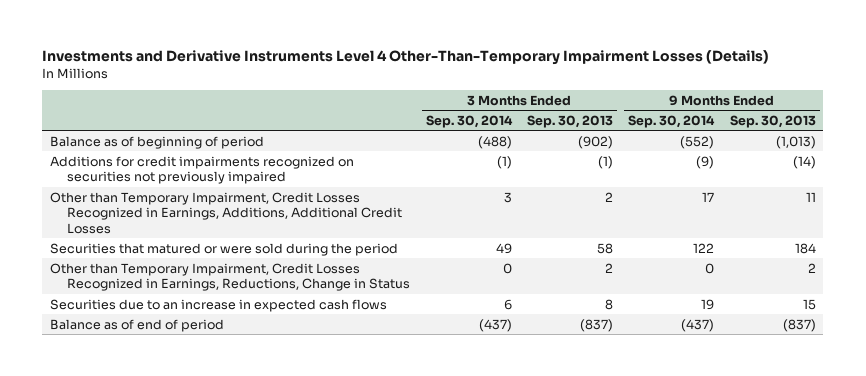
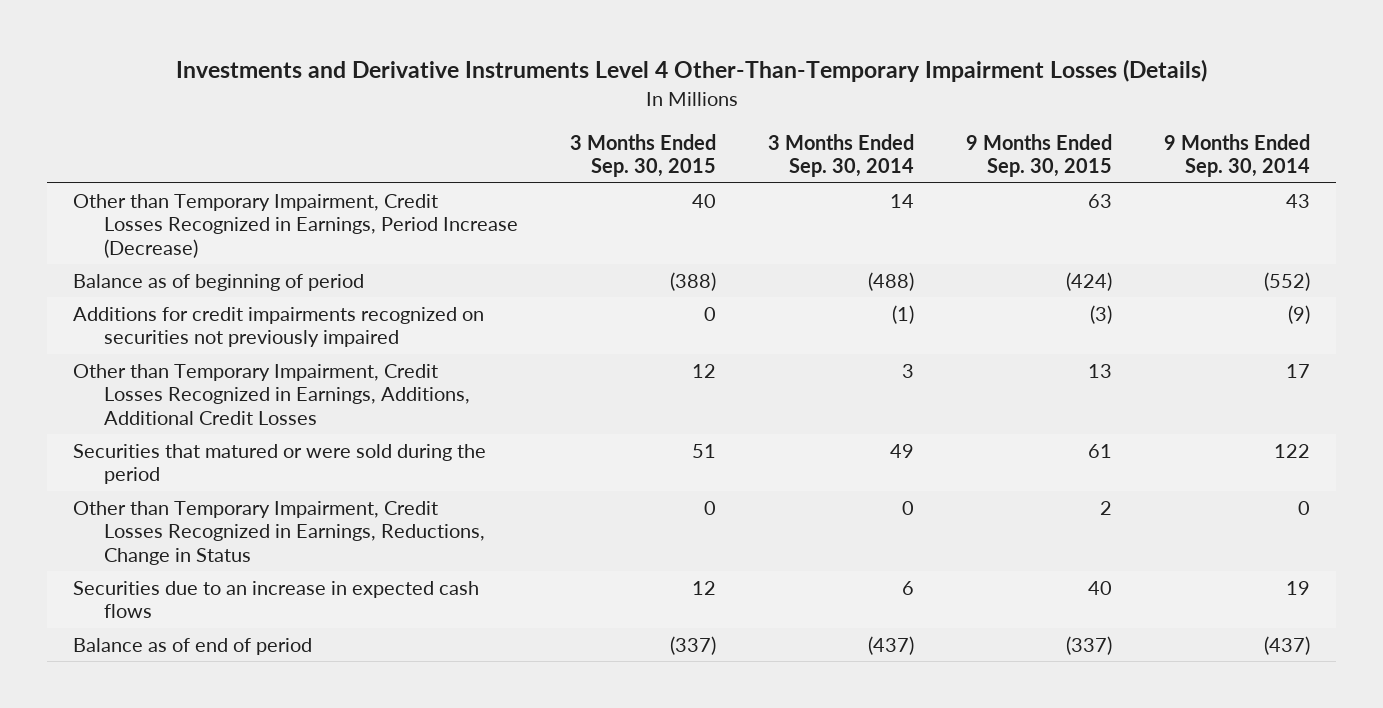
[526,114,613,128] Sep. 30, 2013 -> none
[729,114,816,128] Sep. 30, 2013 -> none
none -> [570,133,717,178] 3 Months Ended Sep. 30, 2015
none -> [966,133,1113,178] 9 Months Ended Sep. 30, 2015
none -> [73,193,519,259] Other than Temporary Impairment, Credit Losses Recognized in Earnings, Period Increase (Decrease)

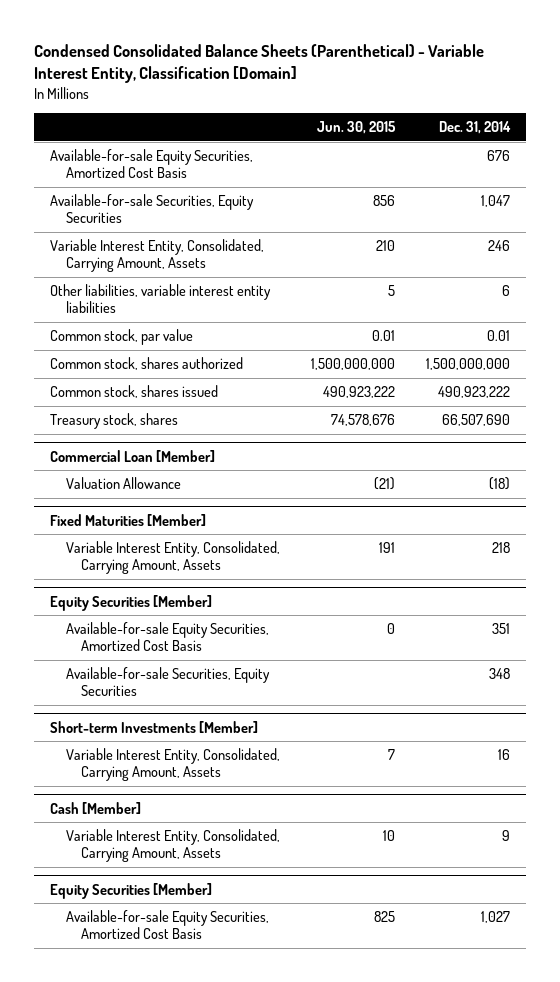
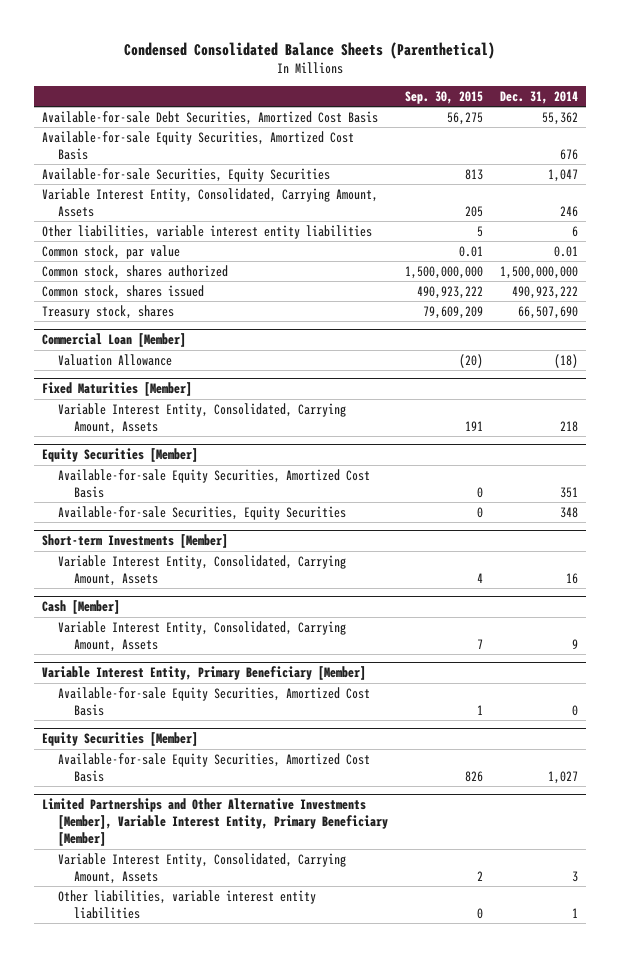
[34,43,485,84] Condensed Consolidated Balance Sheets (Parenthetical) - Variable Interest Entity, Classification [Domain] -> [123,41,495,59] Condensed Consolidated Balance Sheets (Parenthetical)
[316,121,396,135] Jun. 30, 2015 -> none
none -> [404,90,483,104] Sep. 30, 2015
none -> [42,110,379,125] Available-for-sale Debt Securities, Amortized Cost Basis
none -> [42,666,367,681] Variable Interest Entity, Primary Beneficiary [Member]
none -> [58,686,371,716] Available-for-sale Equity Securities, Amortized Cost Basis
none -> [42,798,389,847] Limited Partnerships and Other Alternative Investments [Member], Variable Interest Entity, Primary Beneficiary [Member]
none -> [58,852,347,884] Variable Interest Entity, Consolidated, Carrying Amount, Assets
none -> [58,889,317,919] Other liabilities, variable interest entity liabilities

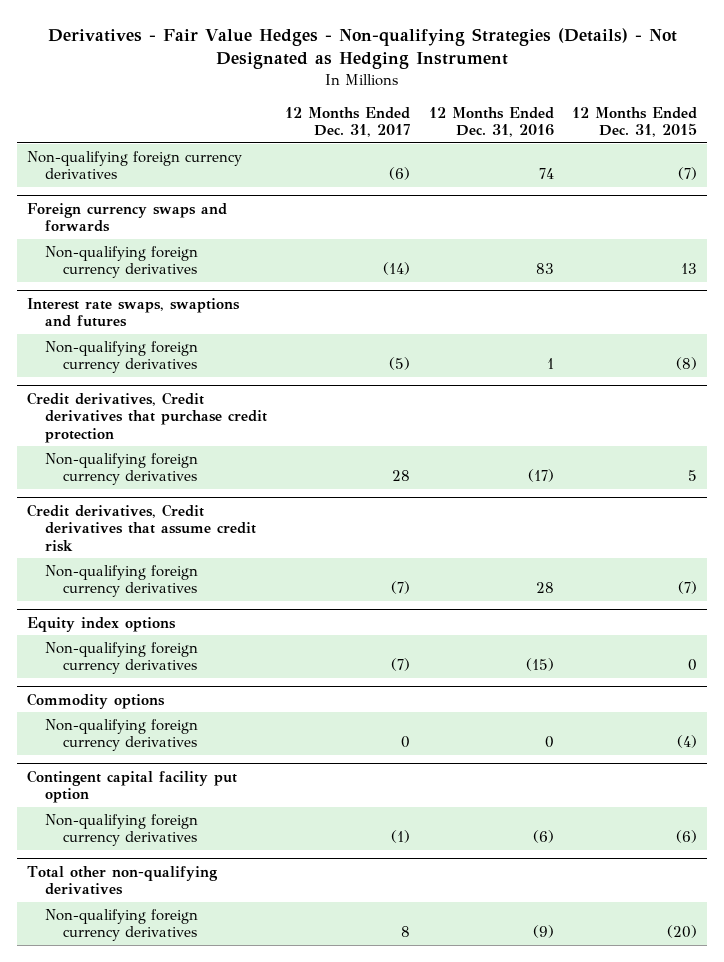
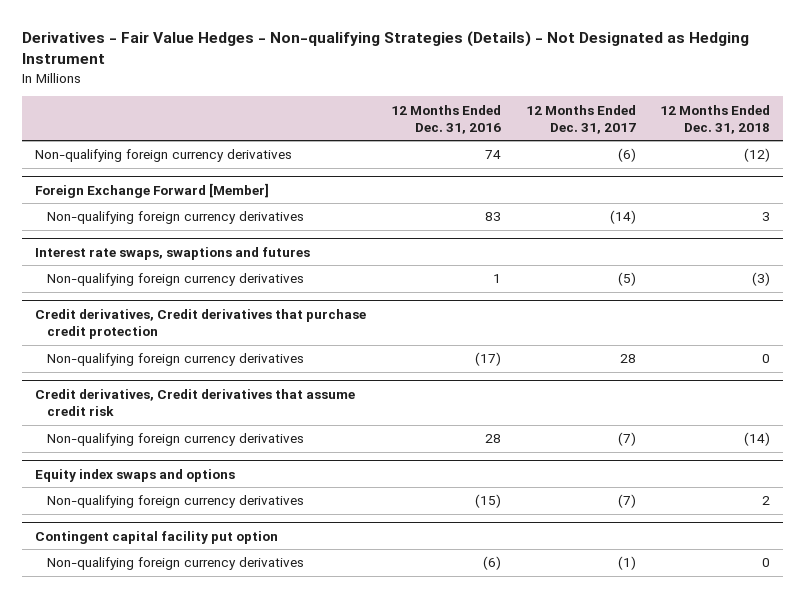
[572,106,698,138] 12 Months Ended Dec. 31, 2015 -> none
none -> [660,104,771,134] 12 Months Ended Dec. 31, 2018
[26,202,227,233] Foreign currency swaps and forwards -> [34,182,269,198] Foreign Exchange Forward [Member]
[26,616,176,632] Equity index options -> [34,468,235,482] Equity index swaps and options
[26,692,165,709] Commodity options -> none
[44,718,198,752] Non-qualifying foreign currency derivatives -> none
[26,865,218,896] Total other non-qualifying derivatives -> none
[44,908,198,942] Non-qualifying foreign currency derivatives -> none

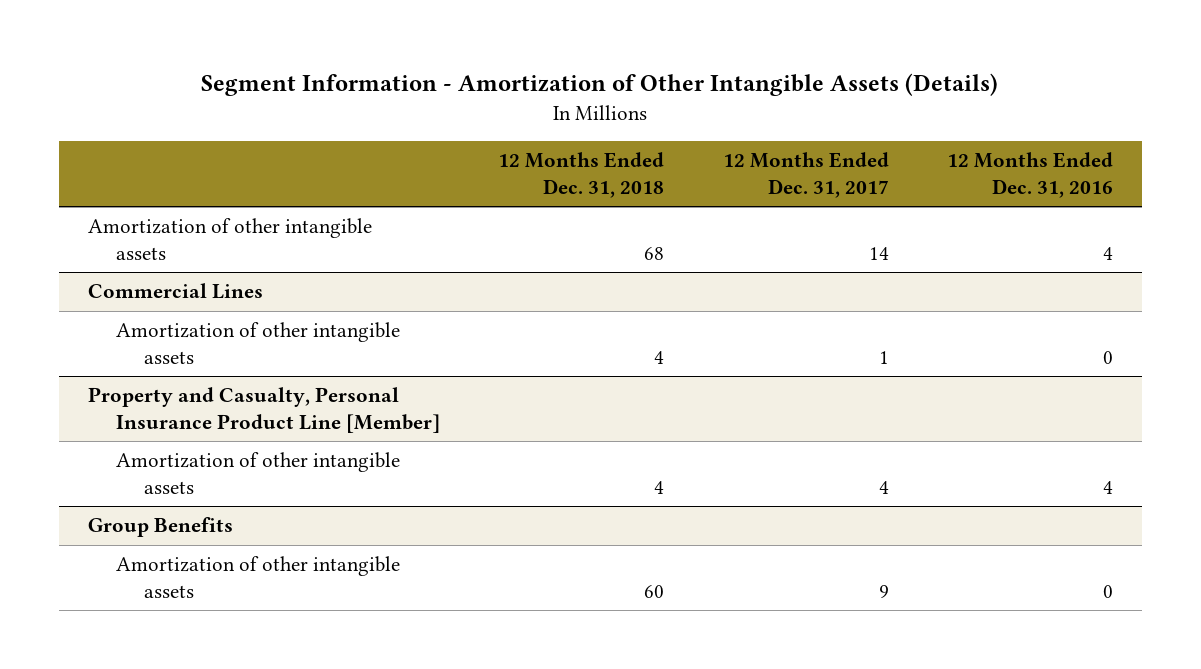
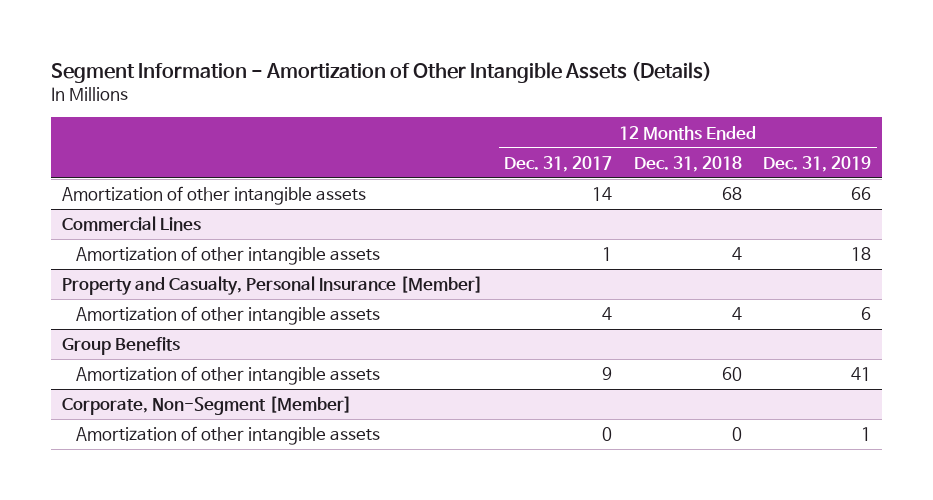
[946,152,1113,198] 12 Months Ended Dec. 31, 2016 -> none
none -> [763,155,872,172] Dec. 31, 2019
[87,387,440,433] Property and Casualty, Personal Insurance Product Line [Member] -> [61,276,483,296] Property and Casualty, Personal Insurance [Member]
none -> [61,396,352,416] Corporate, Non-Segment [Member]
none -> [76,426,381,446] Amortization of other intangible assets

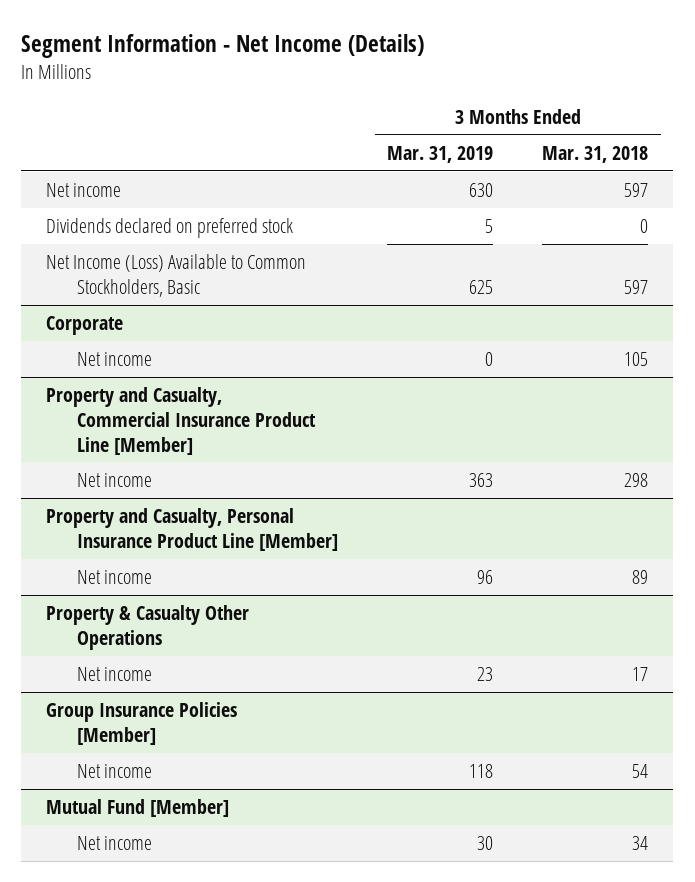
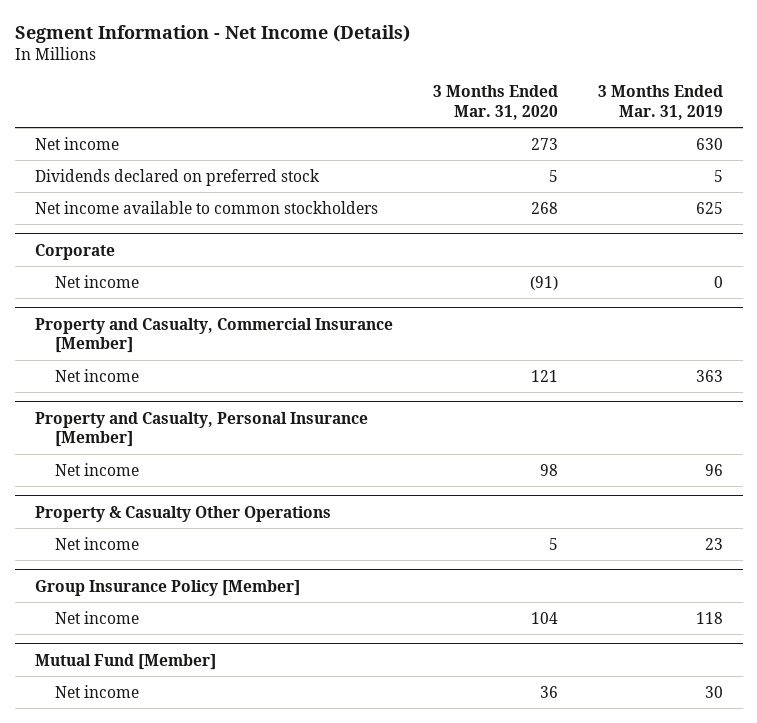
[542,145,649,163] Mar. 31, 2018 -> none
none -> [432,84,558,120] 3 Months Ended Mar. 31, 2020
[46,253,307,297] Net Income (Loss) Available to Common Stockholders, Basic -> [34,200,378,214] Net income available to common stockholders
[46,386,316,455] Property and Casualty, Commercial Insurance Product Line [Member] -> [34,317,393,354] Property and Casualty, Commercial Insurance [Member]
[46,507,338,551] Property and Casualty, Personal Insurance Product Line [Member] -> [34,411,368,448] Property and Casualty, Personal Insurance [Member]
[46,701,238,745] Group Insurance Policies [Member] -> [34,579,300,596] Group Insurance Policy [Member]

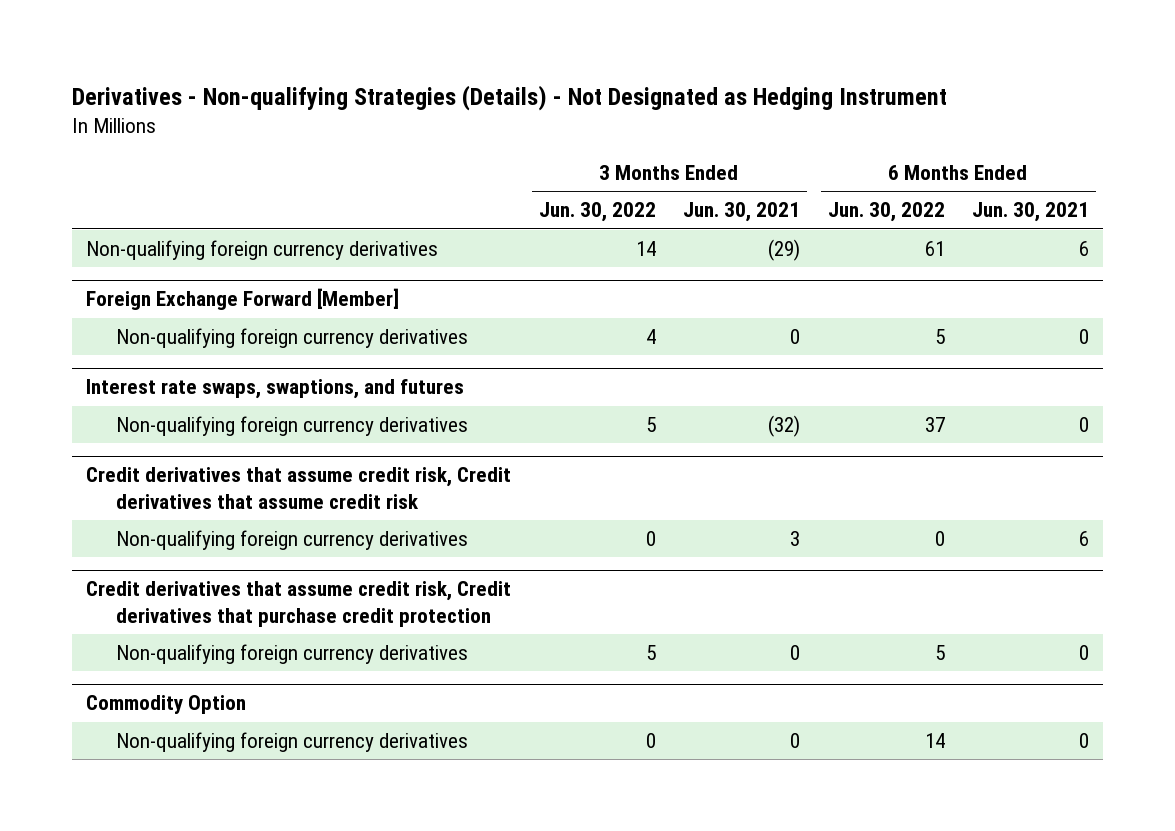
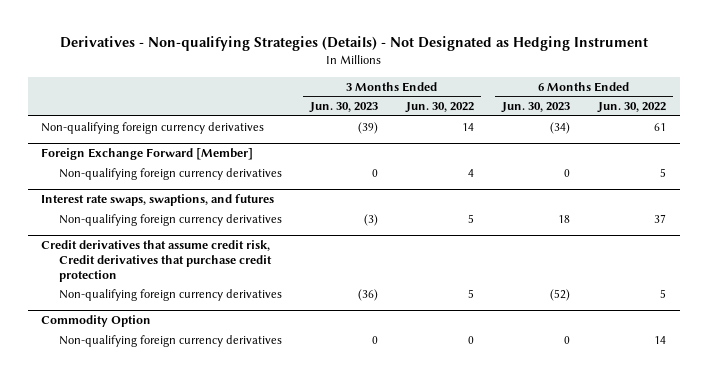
[683,202,801,223] Jun. 30, 2021 -> none
[972,202,1090,223] Jun. 30, 2021 -> none
none -> [309,102,379,114] Jun. 30, 2023
none -> [501,102,571,114] Jun. 30, 2023
[86,467,512,509] Credit derivatives that assume credit risk, Credit derivatives that assume credit risk -> none
[115,530,468,551] Non-qualifying foreign currency derivatives -> none

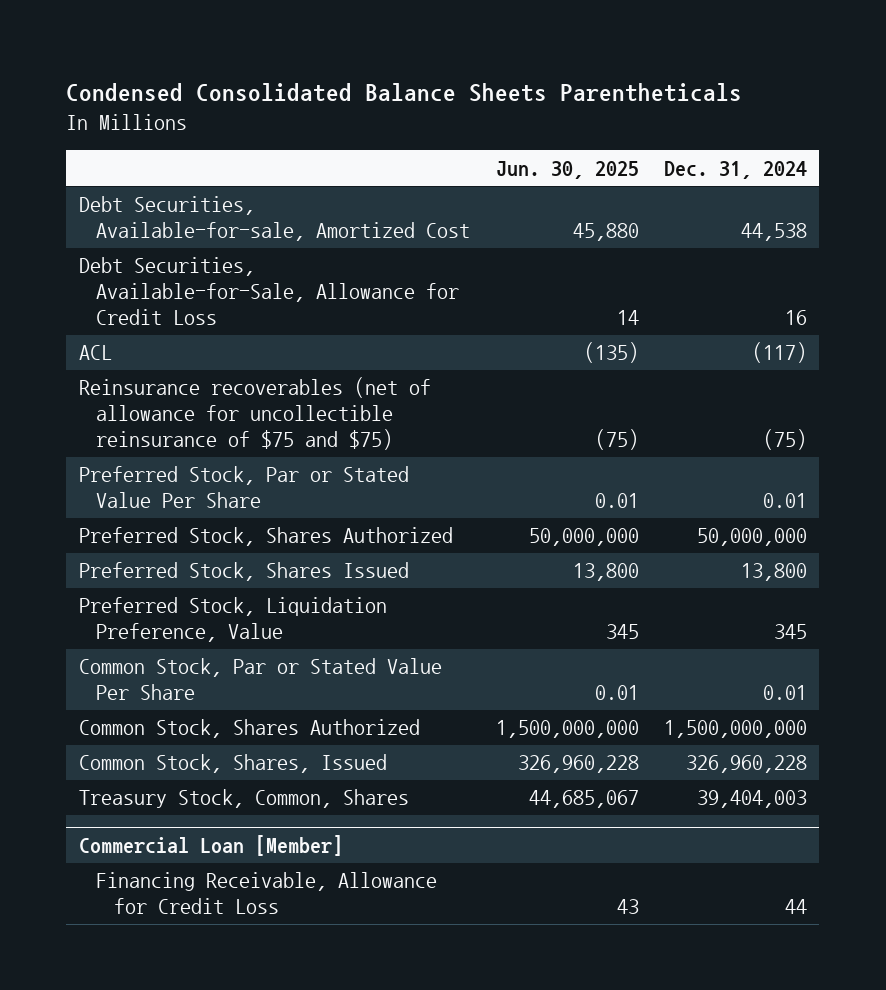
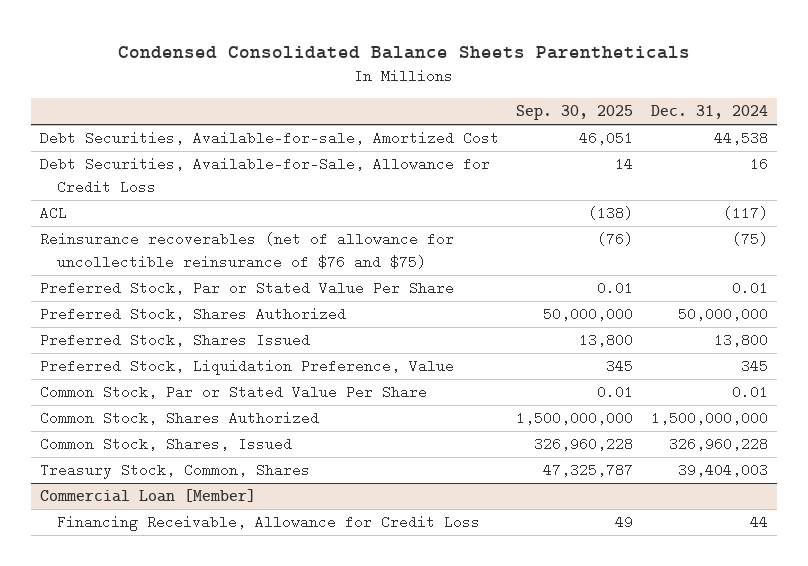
[495,160,639,179] Jun. 30, 2025 -> none
none -> [516,105,634,121] Sep. 30, 2025
[79,377,432,451] Reinsurance recoverables (net of allowance for uncollectible reinsurance of $75 and $75) -> [39,232,454,269] Reinsurance recoverables (net of allowance for uncollectible reinsurance of $76 and $75)

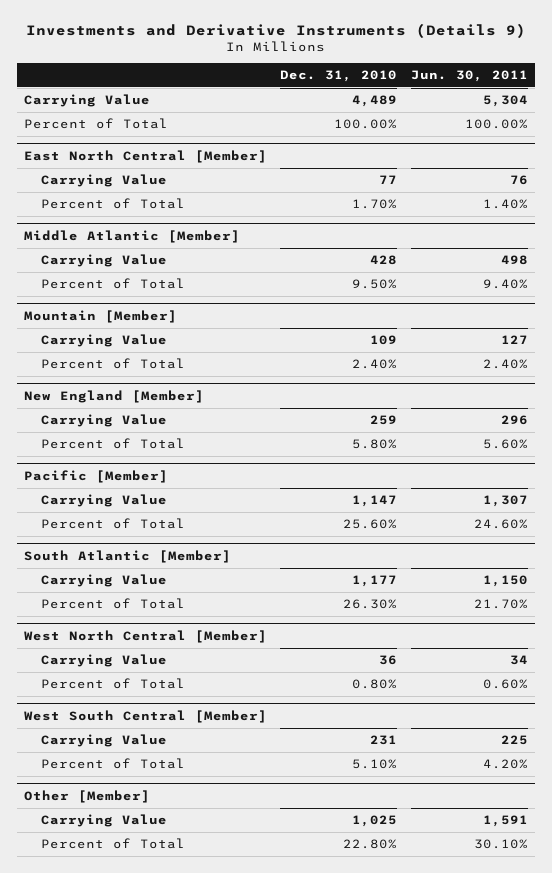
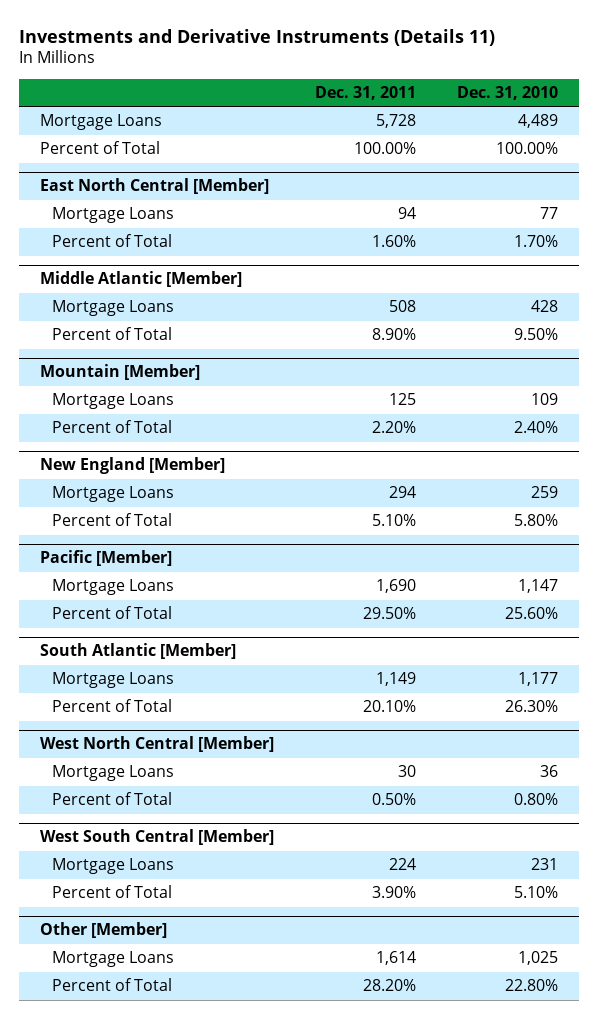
[25,22,526,38] Investments and Derivative Instruments (Details 9) -> [19,28,496,46] Investments and Derivative Instruments (Details 11)
[411,69,529,82] Jun. 30, 2011 -> none
none -> [315,85,417,100] Dec. 31, 2011
[23,94,150,108] Carrying Value -> [39,114,162,131] Mortgage Loans
[41,174,168,188] Carrying Value -> [51,207,174,224] Mortgage Loans
[41,254,168,268] Carrying Value -> [51,300,174,317] Mortgage Loans
[41,334,168,348] Carrying Value -> [51,393,174,410] Mortgage Loans
[41,414,168,428] Carrying Value -> [51,486,174,503] Mortgage Loans
[41,494,168,508] Carrying Value -> [51,579,174,596] Mortgage Loans
[41,574,168,588] Carrying Value -> [51,672,174,689] Mortgage Loans
[41,654,168,668] Carrying Value -> [51,765,174,782] Mortgage Loans
[41,734,168,748] Carrying Value -> [51,858,174,875] Mortgage Loans
[41,814,168,828] Carrying Value -> [51,951,174,968] Mortgage Loans

